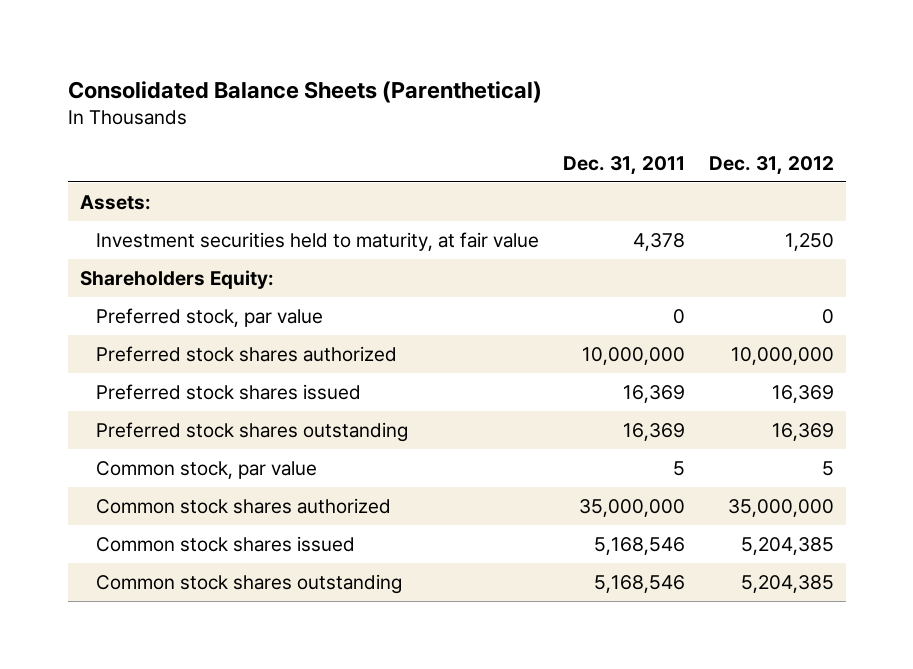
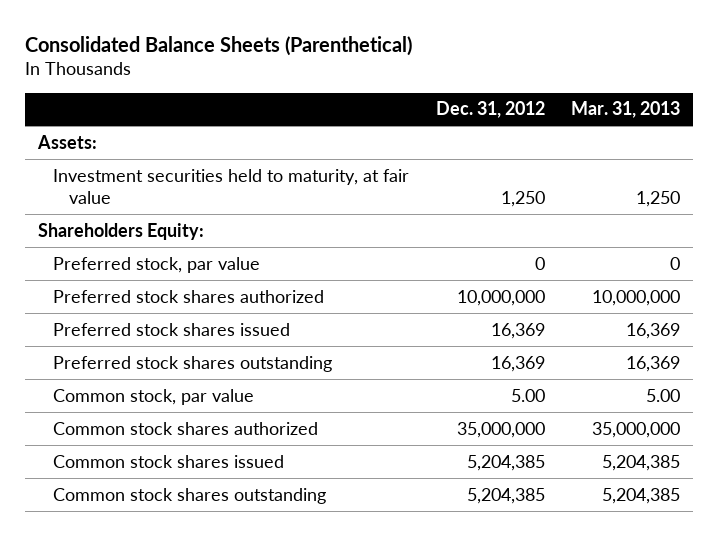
[562,155,685,175] Dec. 31, 2011 -> none
none -> [571,101,681,119] Mar. 31, 2013
[821,460,834,476] 5 -> [510,388,545,402] 5.00

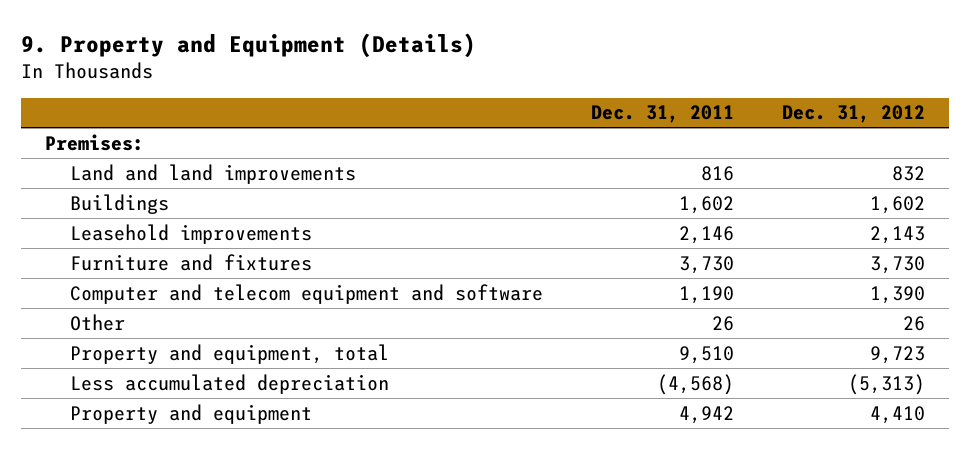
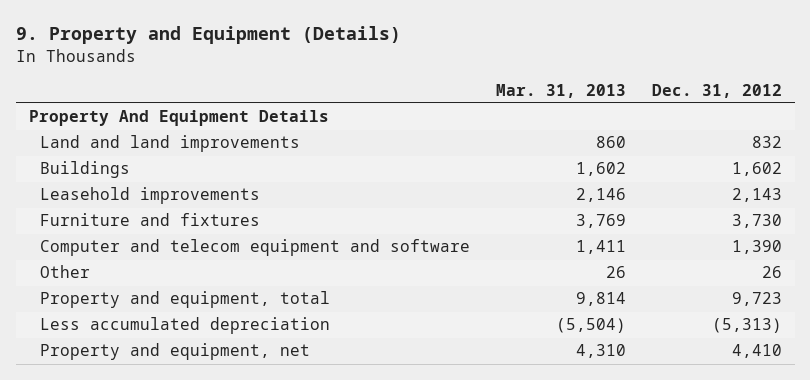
[590,105,734,124] Dec. 31, 2011 -> none
none -> [495,83,626,98] Mar. 31, 2013
[45,133,145,151] Premises: -> none
none -> [28,110,329,127] Property And Equipment Details
[69,403,312,424] Property and equipment -> [40,343,311,361] Property and equipment, net

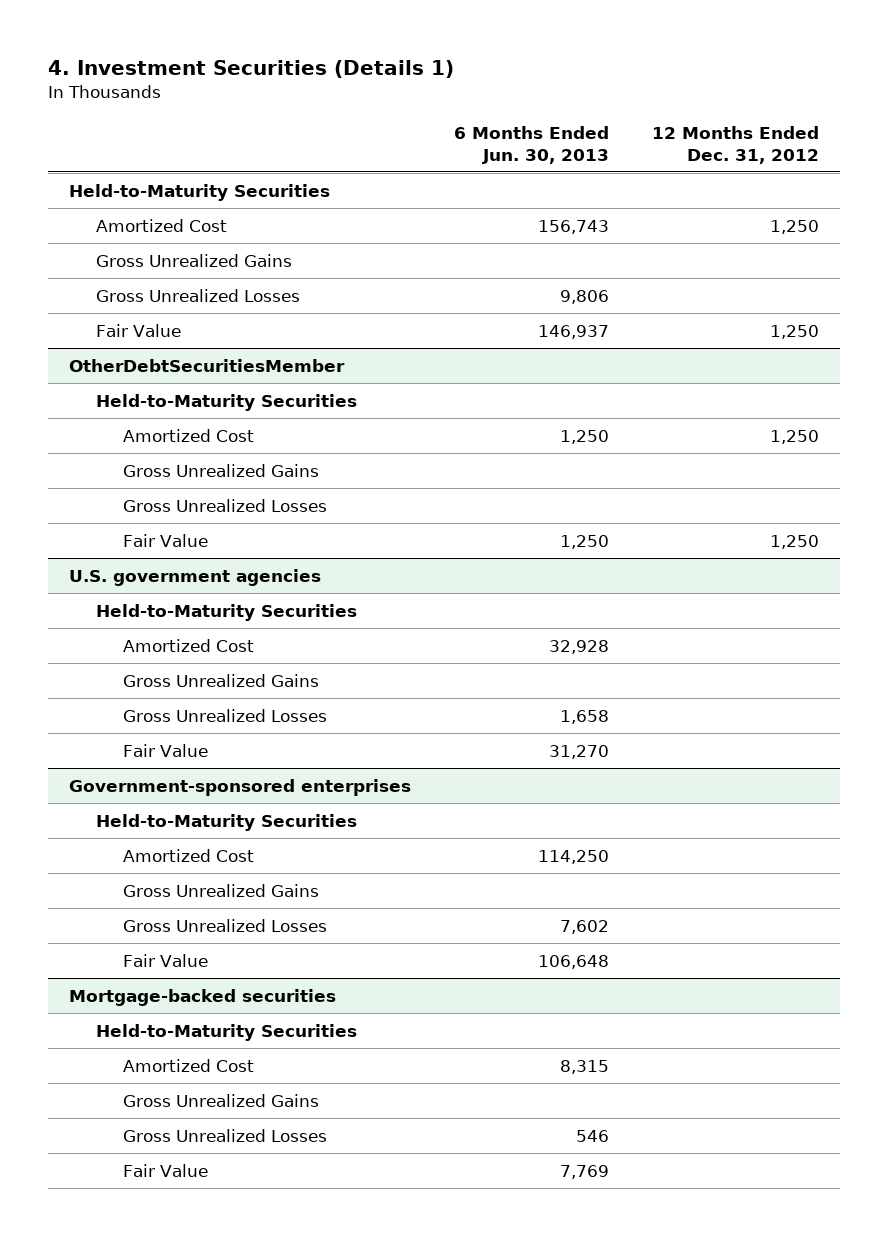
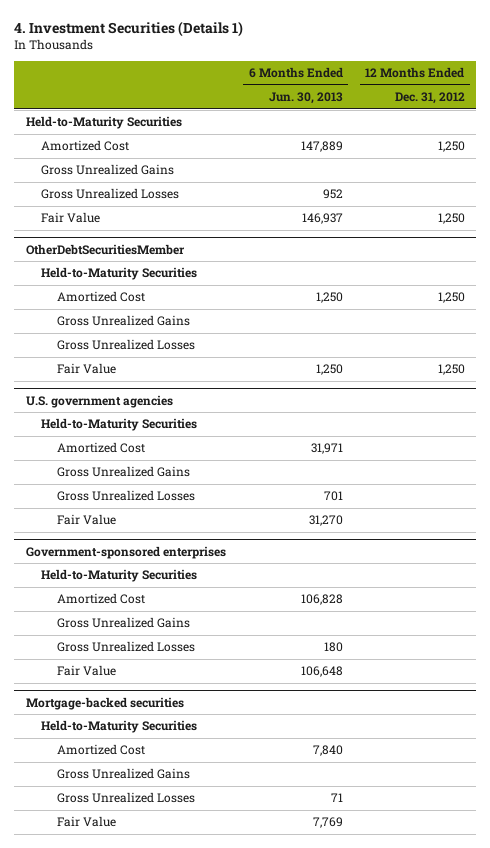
[538,219,610,234] 156,743 -> [300,141,343,153] 147,889
[560,289,610,304] 9,806 -> [322,189,343,200] 952
[549,639,610,654] 32,928 -> [310,443,343,455] 31,971
[560,709,610,724] 1,658 -> [323,491,343,502] 701
[538,849,610,864] 114,250 -> [300,594,343,606] 106,828
[560,919,610,934] 7,602 -> [323,642,343,653] 180
[560,1059,610,1074] 8,315 -> [312,745,343,757] 7,840
[576,1129,610,1142] 546 -> [330,793,343,803] 71

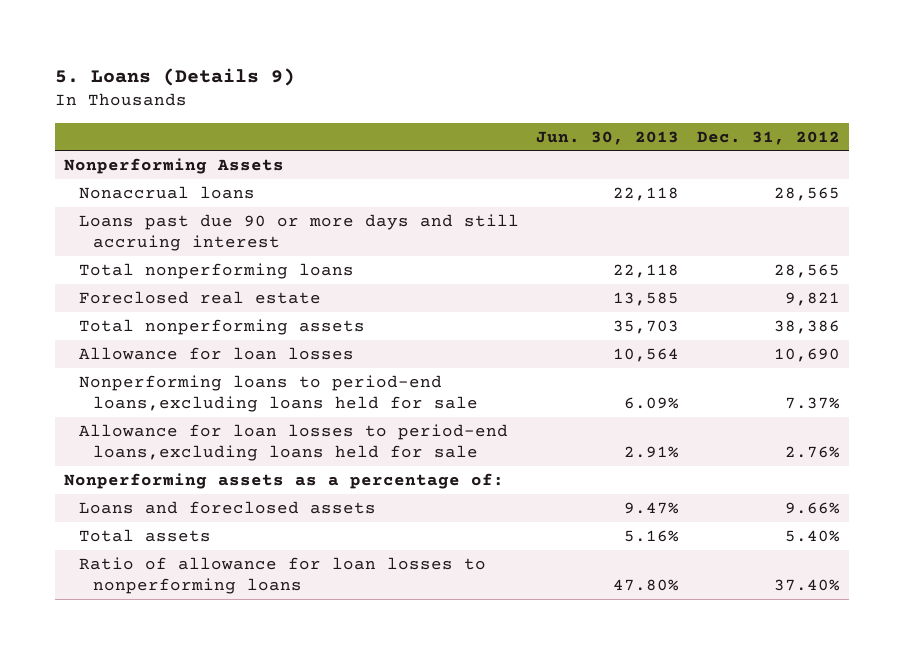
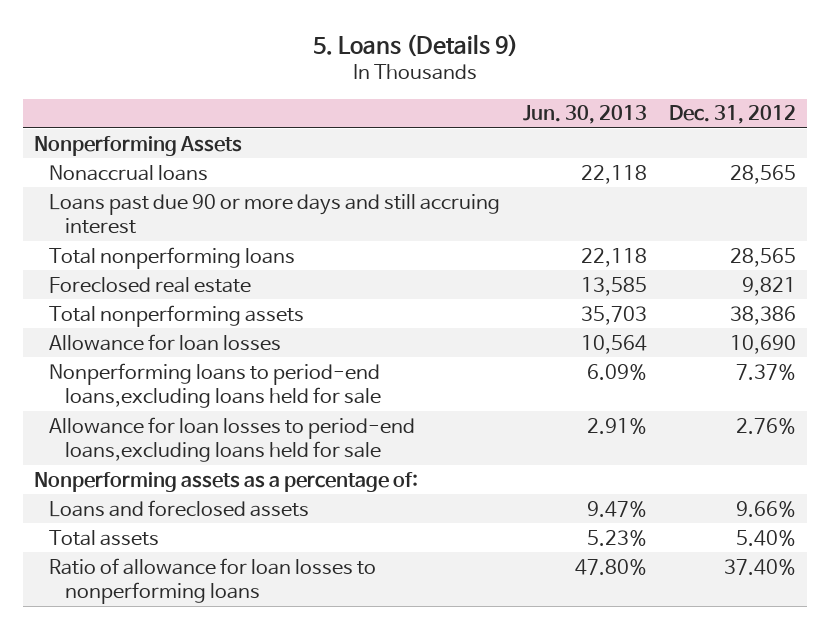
[624,529,680,542] 5.16% -> [586,529,647,546] 5.23%

